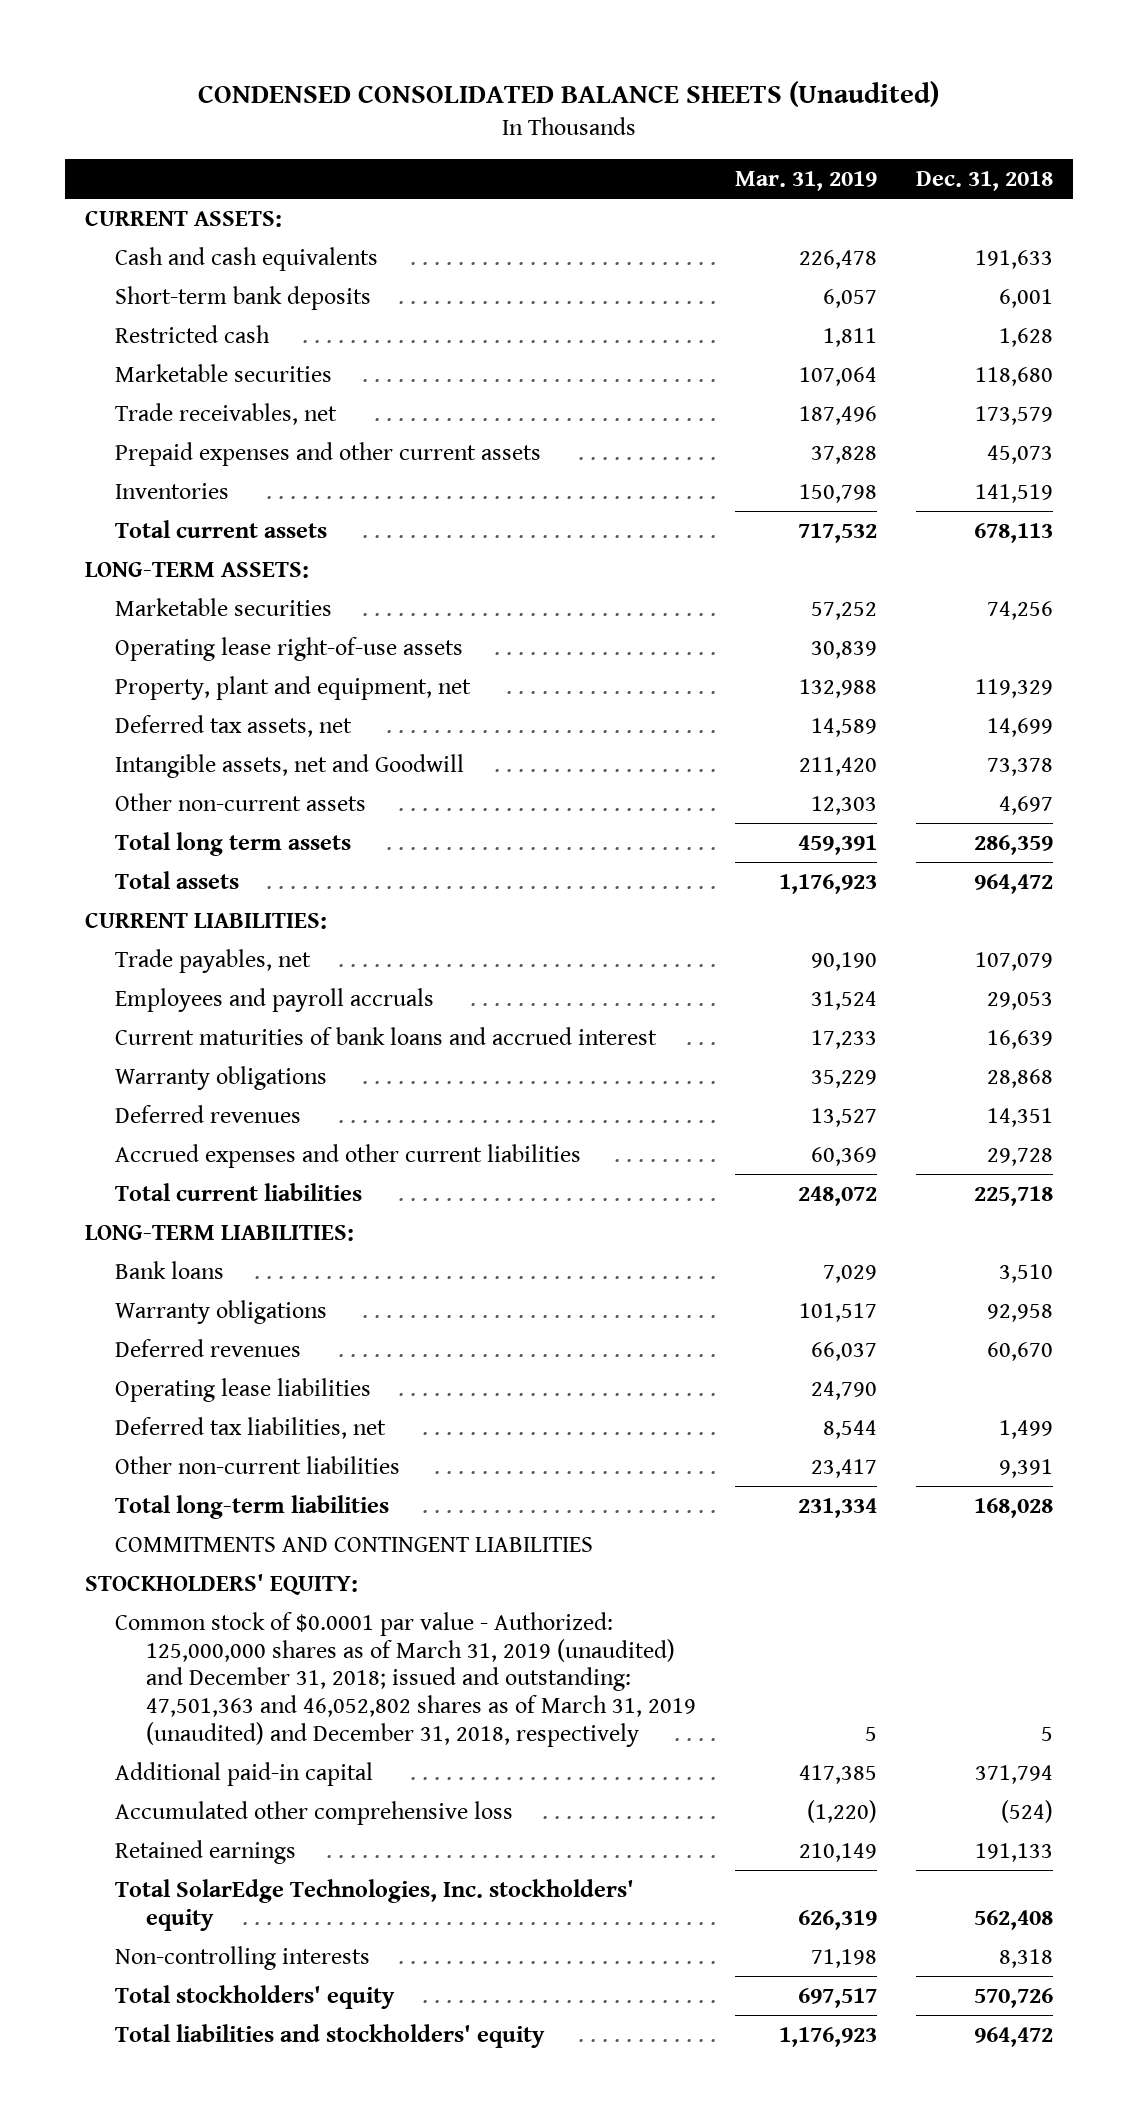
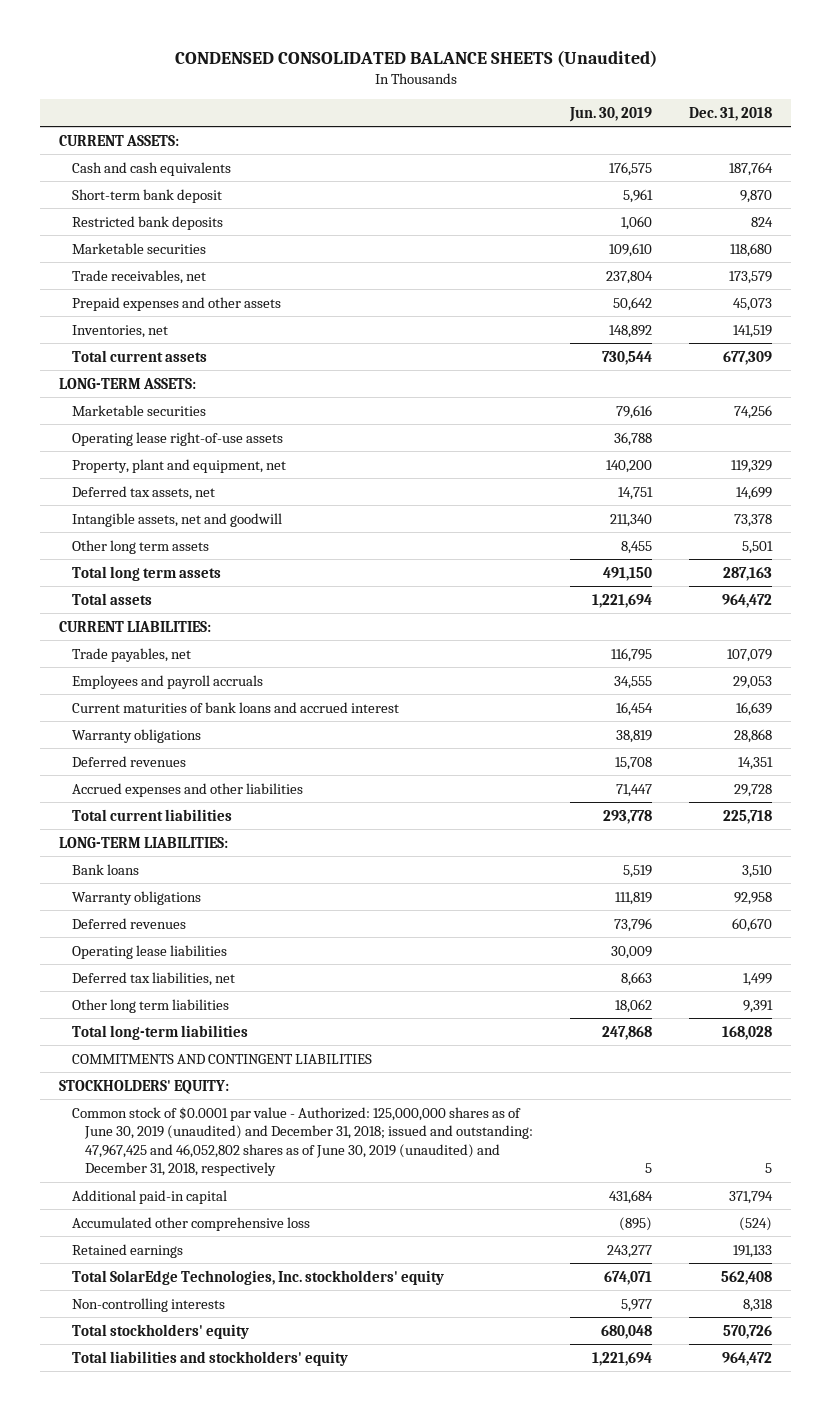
[735,170,878,191] Mar. 31, 2019 -> none
none -> [569,106,653,122] Jun. 30, 2019
[975,250,1054,270] 191,633 -> [729,161,774,176] 187,764
[115,286,372,311] Short-term bank deposits -> [72,188,223,203] Short-term bank deposit
[999,289,1054,309] 6,001 -> [740,189,773,203] 9,870
[115,325,271,344] Restricted cash -> [72,215,224,230] Restricted bank deposits
[999,328,1054,348] 1,628 -> [751,216,774,227] 824
[115,442,542,467] Prepaid expenses and other current assets -> [72,296,282,311] Prepaid expenses and other assets
[115,483,230,500] Inventories -> [72,324,169,338] Inventories, net
[974,523,1054,544] 678,113 -> [723,350,773,365] 677,309
[115,754,465,779] Intangible assets, net and Goodwill -> [72,512,283,527] Intangible assets, net and goodwill
[115,793,367,812] Other non-current assets -> [72,539,210,554] Other long term assets
[999,796,1054,816] 4,697 -> [742,540,774,554] 5,501
[974,835,1054,856] 286,359 -> [723,566,773,581] 287,163
[115,1144,582,1169] Accrued expenses and other current liabilities -> [72,782,304,797] Accrued expenses and other liabilities
[115,1456,401,1475] Other non-current liabilities -> [72,998,230,1013] Other long term liabilities
[115,1612,697,1747] Common stock of $0.0001 par value - Authorized: 125,000,000 shares as of March 31, 2019 (unaudited) and December 31, 2018; issued and outstanding: 47,501,363 and 46,052,802 shares as of March 31, 2019 (unaudited) and December 31, 2018, respectively -> [72,1106,534,1177] Common stock of $0.0001 par value - Authorized: 125,000,000 shares as of June 30, 2019 (unaudited) and December 31, 2018; issued and outstanding: 47,967,425 and 46,052,802 shares as of June 30, 2019 (unaudited) and December 31, 2018, respectively

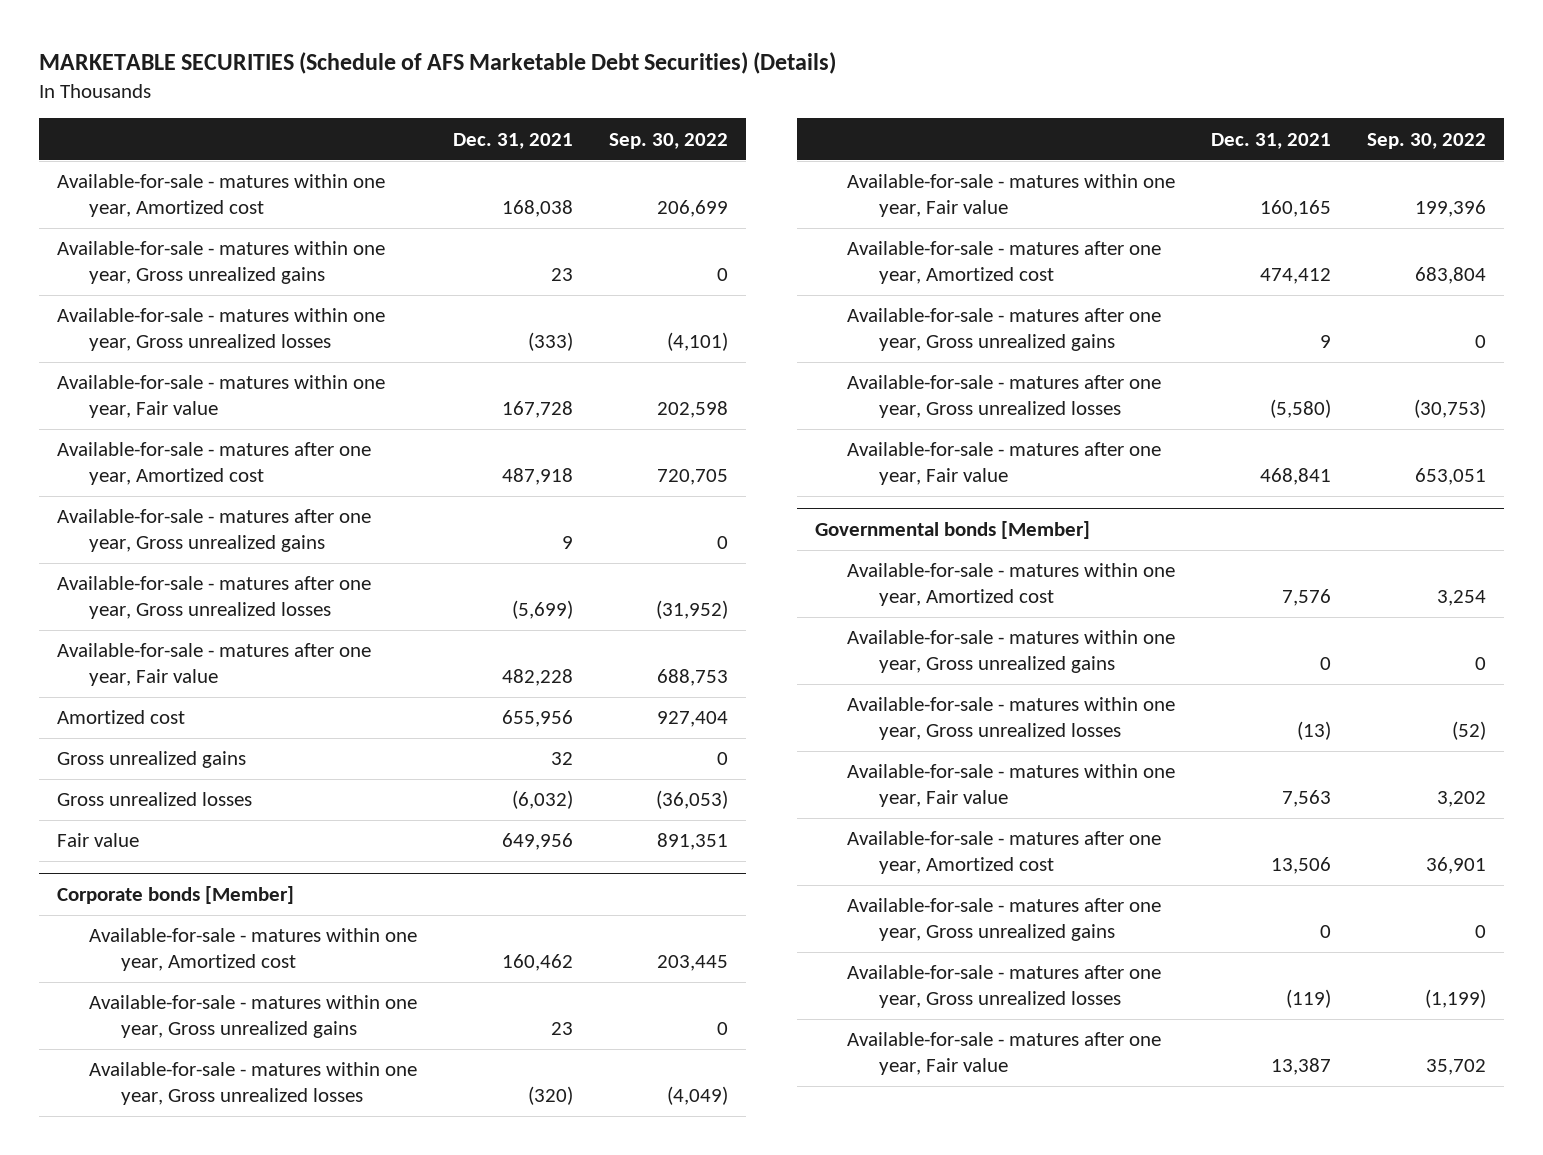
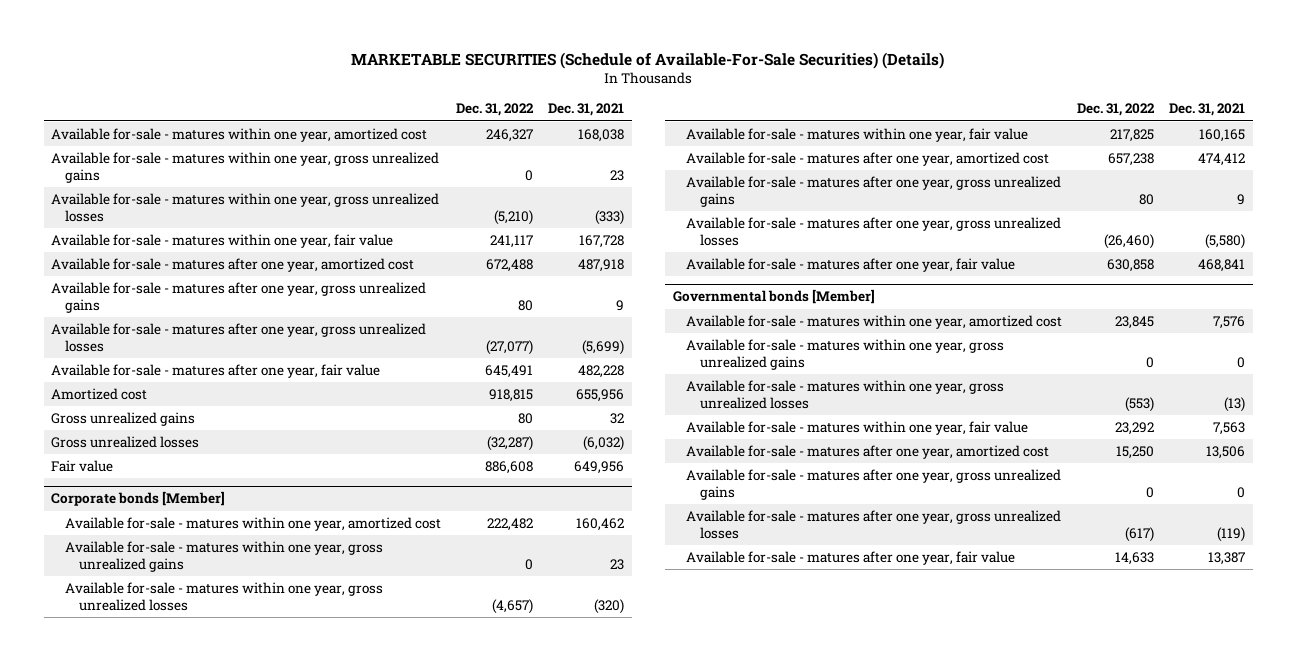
[38,52,836,75] MARKETABLE SECURITIES (Schedule of AFS Marketable Debt Securities) (Details) -> [351,51,945,69] MARKETABLE SECURITIES (Schedule of Available-For-Sale Securities) (Details)
[608,132,728,149] Sep. 30, 2022 -> none
none -> [456,103,535,117] Dec. 31, 2022
[56,174,385,217] Available-for-sale - matures within one year, Amortized cost -> [51,127,428,142] Available for-sale - matures within one year, amortized cost
[56,241,385,284] Available-for-sale - matures within one year, Gross unrealized gains -> [51,151,440,184] Available for-sale - matures within one year, gross unrealized gains
[56,308,385,351] Available-for-sale - matures within one year, Gross unrealized losses -> [51,192,440,223] Available for-sale - matures within one year, gross unrealized losses
[56,375,385,418] Available-for-sale - matures within one year, Fair value -> [51,233,394,248] Available for-sale - matures within one year, fair value
[56,442,371,485] Available-for-sale - matures after one year, Amortized cost -> [51,257,415,272] Available for-sale - matures after one year, amortized cost
[56,509,371,552] Available-for-sale - matures after one year, Gross unrealized gains -> [51,281,427,314] Available for-sale - matures after one year, gross unrealized gains
[56,576,371,619] Available-for-sale - matures after one year, Gross unrealized losses -> [51,322,427,353] Available for-sale - matures after one year, gross unrealized losses
[56,643,371,686] Available-for-sale - matures after one year, Fair value -> [51,363,381,378] Available for-sale - matures after one year, fair value
[88,928,417,971] Available-for-sale - matures within one year, Amortized cost -> [65,516,442,531] Available for-sale - matures within one year, amortized cost
[88,995,417,1038] Available-for-sale - matures within one year, Gross unrealized gains -> [65,540,384,573] Available for-sale - matures within one year, gross unrealized gains
[88,1062,417,1105] Available-for-sale - matures within one year, Gross unrealized losses -> [65,581,384,612] Available for-sale - matures within one year, gross unrealized losses
[846,174,1175,217] Available-for-sale - matures within one year, Fair value -> [686,127,1029,142] Available for-sale - matures within one year, fair value
[846,241,1161,284] Available-for-sale - matures after one year, Amortized cost -> [686,151,1050,166] Available for-sale - matures after one year, amortized cost
[846,308,1161,351] Available-for-sale - matures after one year, Gross unrealized gains -> [686,175,1062,208] Available for-sale - matures after one year, gross unrealized gains
[846,375,1161,418] Available-for-sale - matures after one year, Gross unrealized losses -> [686,216,1062,247] Available for-sale - matures after one year, gross unrealized losses
[846,442,1161,485] Available-for-sale - matures after one year, Fair value -> [686,257,1016,272] Available for-sale - matures after one year, fair value
[846,563,1175,606] Available-for-sale - matures within one year, Amortized cost -> [686,314,1063,329] Available for-sale - matures within one year, amortized cost
[846,630,1175,673] Available-for-sale - matures within one year, Gross unrealized gains -> [686,338,1005,371] Available for-sale - matures within one year, gross unrealized gains
[846,697,1175,740] Available-for-sale - matures within one year, Gross unrealized losses -> [686,379,1005,410] Available for-sale - matures within one year, gross unrealized losses
[846,764,1175,807] Available-for-sale - matures within one year, Fair value -> [686,420,1029,435] Available for-sale - matures within one year, fair value
[846,831,1161,874] Available-for-sale - matures after one year, Amortized cost -> [686,444,1050,459] Available for-sale - matures after one year, amortized cost
[846,898,1161,941] Available-for-sale - matures after one year, Gross unrealized gains -> [686,468,1062,501] Available for-sale - matures after one year, gross unrealized gains
[846,965,1161,1008] Available-for-sale - matures after one year, Gross unrealized losses -> [686,509,1062,540] Available for-sale - matures after one year, gross unrealized losses
[846,1032,1161,1075] Available-for-sale - matures after one year, Fair value -> [686,550,1016,565] Available for-sale - matures after one year, fair value

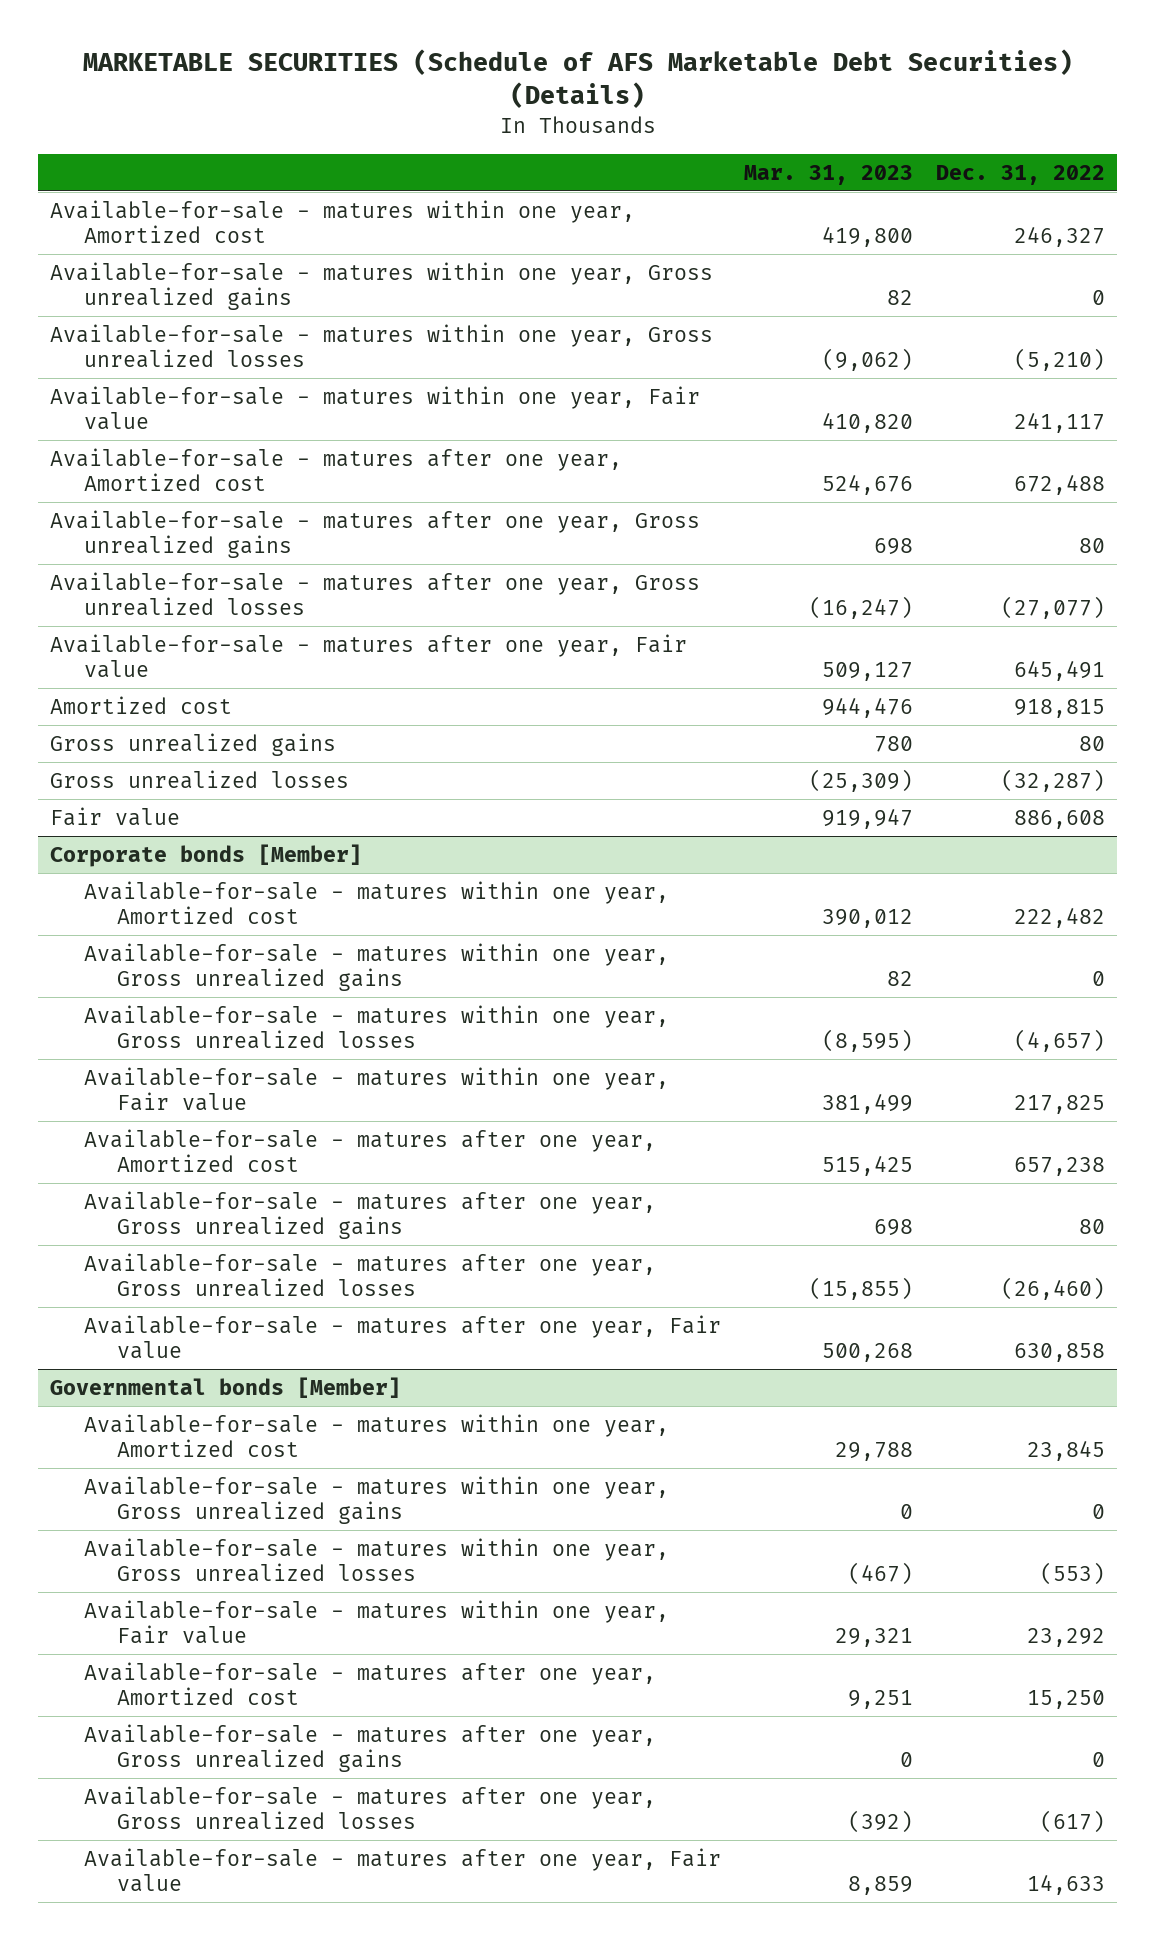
[351,51,945,69] MARKETABLE SECURITIES (Schedule of Available-For-Sale Securities) (Details) -> [82,49,1073,109] MARKETABLE SECURITIES (Schedule of AFS Marketable Debt Securities) (Details)
[548,103,625,117] Dec. 31, 2021 -> none
none -> [744,164,914,185] Mar. 31, 2023
[51,127,428,142] Available for-sale - matures within one year, amortized cost -> [49,199,635,243] Available-for-sale - matures within one year, Amortized cost
[51,151,440,184] Available for-sale - matures within one year, gross unrealized gains -> [49,261,713,310] Available-for-sale - matures within one year, Gross unrealized gains
[51,192,440,223] Available for-sale - matures within one year, gross unrealized losses -> [49,323,713,368] Available-for-sale - matures within one year, Gross unrealized losses
[51,233,394,248] Available for-sale - matures within one year, fair value -> [49,385,700,430] Available-for-sale - matures within one year, Fair value
[51,257,415,272] Available for-sale - matures after one year, amortized cost -> [49,447,622,491] Available-for-sale - matures after one year, Amortized cost
[51,281,427,314] Available for-sale - matures after one year, gross unrealized gains -> [49,509,700,558] Available-for-sale - matures after one year, Gross unrealized gains
[51,322,427,353] Available for-sale - matures after one year, gross unrealized losses -> [49,571,700,616] Available-for-sale - matures after one year, Gross unrealized losses
[51,363,381,378] Available for-sale - matures after one year, fair value -> [49,633,687,678] Available-for-sale - matures after one year, Fair value
[65,516,442,531] Available for-sale - matures within one year, amortized cost -> [83,880,669,924] Available-for-sale - matures within one year, Amortized cost
[65,540,384,573] Available for-sale - matures within one year, gross unrealized gains -> [83,942,669,991] Available-for-sale - matures within one year, Gross unrealized gains
[65,581,384,612] Available for-sale - matures within one year, gross unrealized losses -> [83,1004,669,1049] Available-for-sale - matures within one year, Gross unrealized losses
[686,127,1029,142] Available for-sale - matures within one year, fair value -> [83,1066,669,1111] Available-for-sale - matures within one year, Fair value
[686,151,1050,166] Available for-sale - matures after one year, amortized cost -> [83,1128,656,1172] Available-for-sale - matures after one year, Amortized cost
[686,175,1062,208] Available for-sale - matures after one year, gross unrealized gains -> [83,1190,656,1239] Available-for-sale - matures after one year, Gross unrealized gains
[686,216,1062,247] Available for-sale - matures after one year, gross unrealized losses -> [83,1252,656,1297] Available-for-sale - matures after one year, Gross unrealized losses
[686,257,1016,272] Available for-sale - matures after one year, fair value -> [83,1314,721,1359] Available-for-sale - matures after one year, Fair value
[686,314,1063,329] Available for-sale - matures within one year, amortized cost -> [83,1413,669,1457] Available-for-sale - matures within one year, Amortized cost
[686,338,1005,371] Available for-sale - matures within one year, gross unrealized gains -> [83,1475,669,1524] Available-for-sale - matures within one year, Gross unrealized gains
[686,379,1005,410] Available for-sale - matures within one year, gross unrealized losses -> [83,1537,669,1582] Available-for-sale - matures within one year, Gross unrealized losses
[686,420,1029,435] Available for-sale - matures within one year, fair value -> [83,1599,669,1644] Available-for-sale - matures within one year, Fair value
[686,444,1050,459] Available for-sale - matures after one year, amortized cost -> [83,1661,656,1705] Available-for-sale - matures after one year, Amortized cost
[686,468,1062,501] Available for-sale - matures after one year, gross unrealized gains -> [83,1723,656,1772] Available-for-sale - matures after one year, Gross unrealized gains
[686,509,1062,540] Available for-sale - matures after one year, gross unrealized losses -> [83,1785,656,1830] Available-for-sale - matures after one year, Gross unrealized losses
[686,550,1016,565] Available for-sale - matures after one year, fair value -> [83,1847,721,1892] Available-for-sale - matures after one year, Fair value

